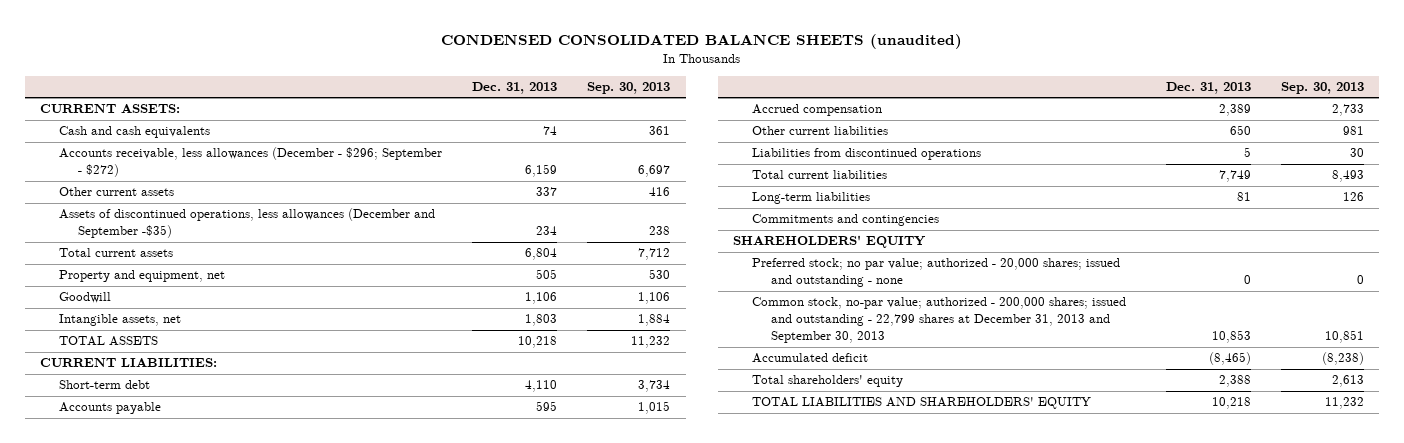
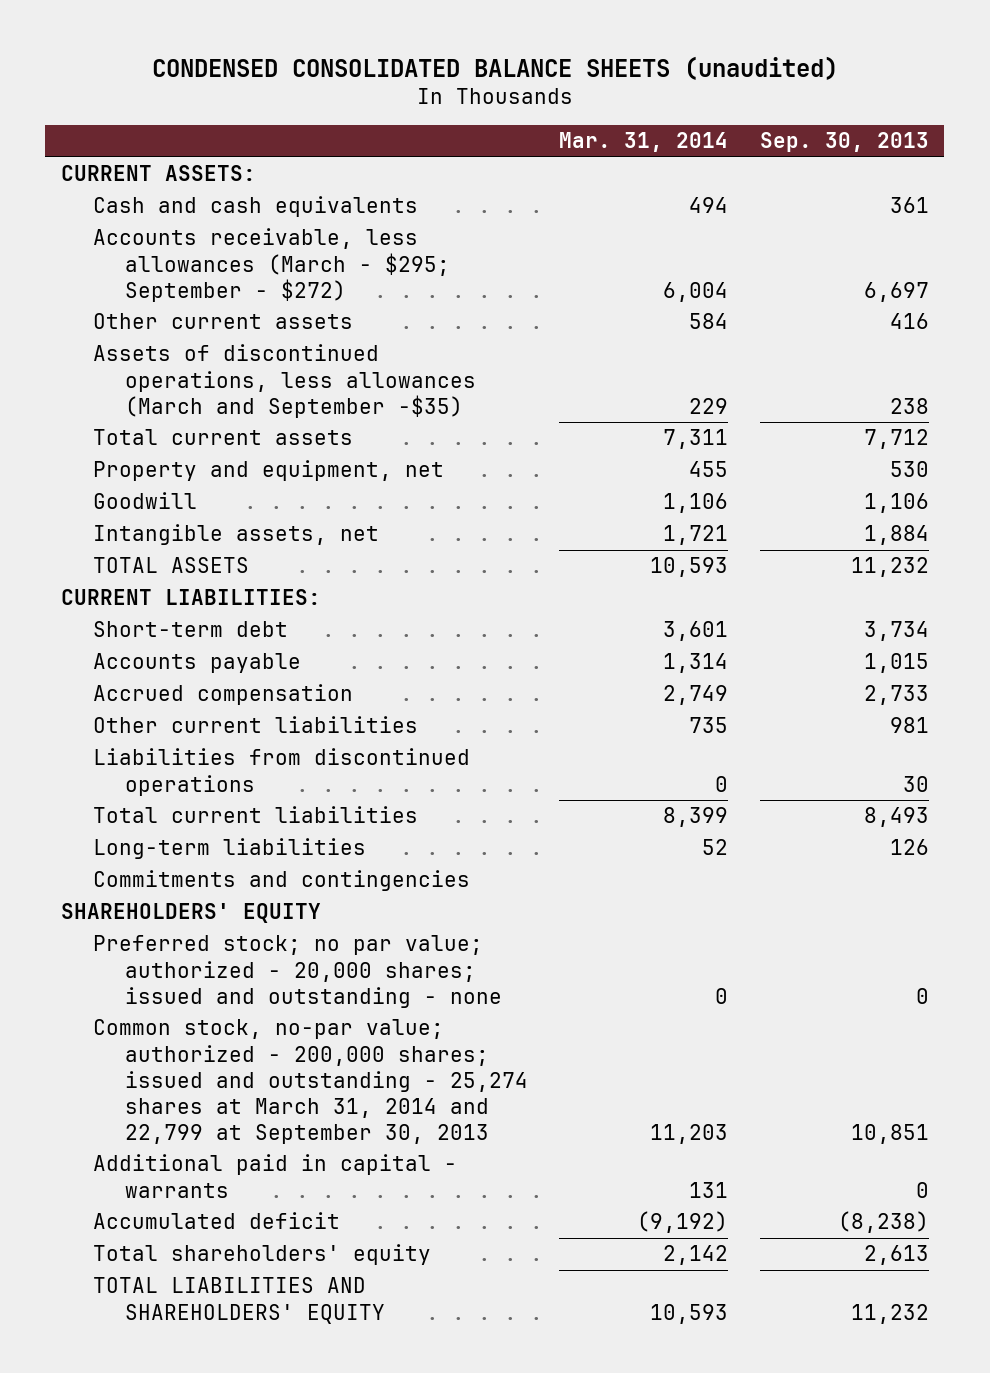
[472,82,558,95] Dec. 31, 2013 -> none
none -> [559,132,729,153] Mar. 31, 2014
[58,147,442,178] Accounts receivable, less allowances (December - $296; September - $272) -> [92,228,450,302] Accounts receivable, less allowances (March - $295; September - $272)
[58,208,435,239] Assets of discontinued operations, less allowances (December and September -$35) -> [92,344,476,418] Assets of discontinued operations, less allowances (March and September -$35)
[752,297,1127,344] Common stock, no-par value; authorized - 200,000 shares; issued and outstanding - 22,799 shares at December 31, 2013 and September 30, 2013 -> [92,1019,528,1144] Common stock, no-par value; authorized - 200,000 shares; issued and outstanding - 25,274 shares at March 31, 2014 and 22,799 at September 30, 2013
none -> [92,1154,457,1198] Additional paid in capital - warrants

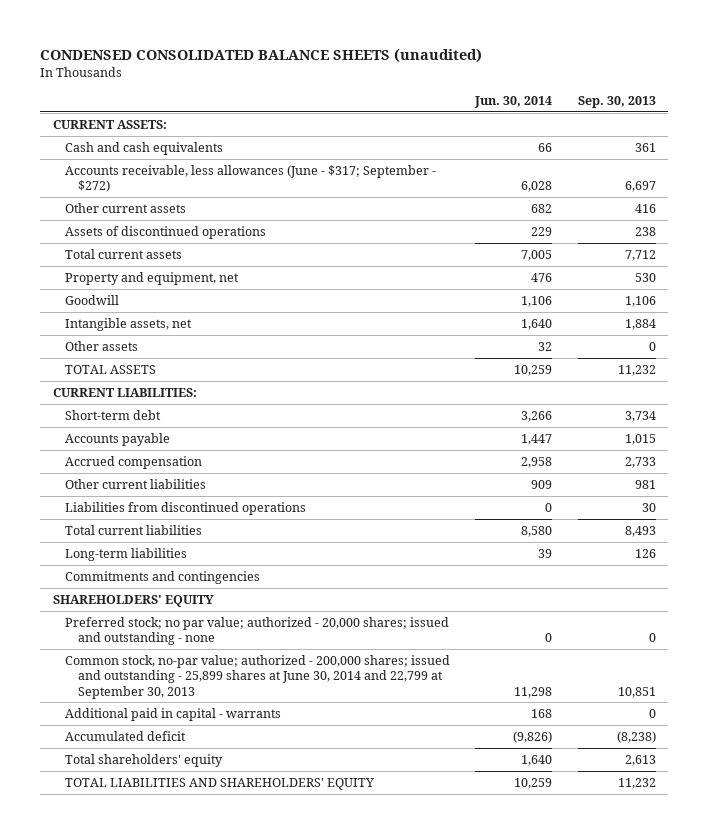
[559,132,729,153] Mar. 31, 2014 -> none
none -> [474,96,553,109] Jun. 30, 2014
[92,228,450,302] Accounts receivable, less allowances (March - $295; September - $272) -> [65,164,437,193] Accounts receivable, less allowances (June - $317; September - $272)
[92,344,476,418] Assets of discontinued operations, less allowances (March and September -$35) -> [65,225,267,239] Assets of discontinued operations
none -> [65,340,139,351] Other assets
[92,1019,528,1144] Common stock, no-par value; authorized - 200,000 shares; issued and outstanding - 25,274 shares at March 31, 2014 and 22,799 at September 30, 2013 -> [65,654,451,699] Common stock, no-par value; authorized - 200,000 shares; issued and outstanding - 25,899 shares at June 30, 2014 and 22,799 at September 30, 2013

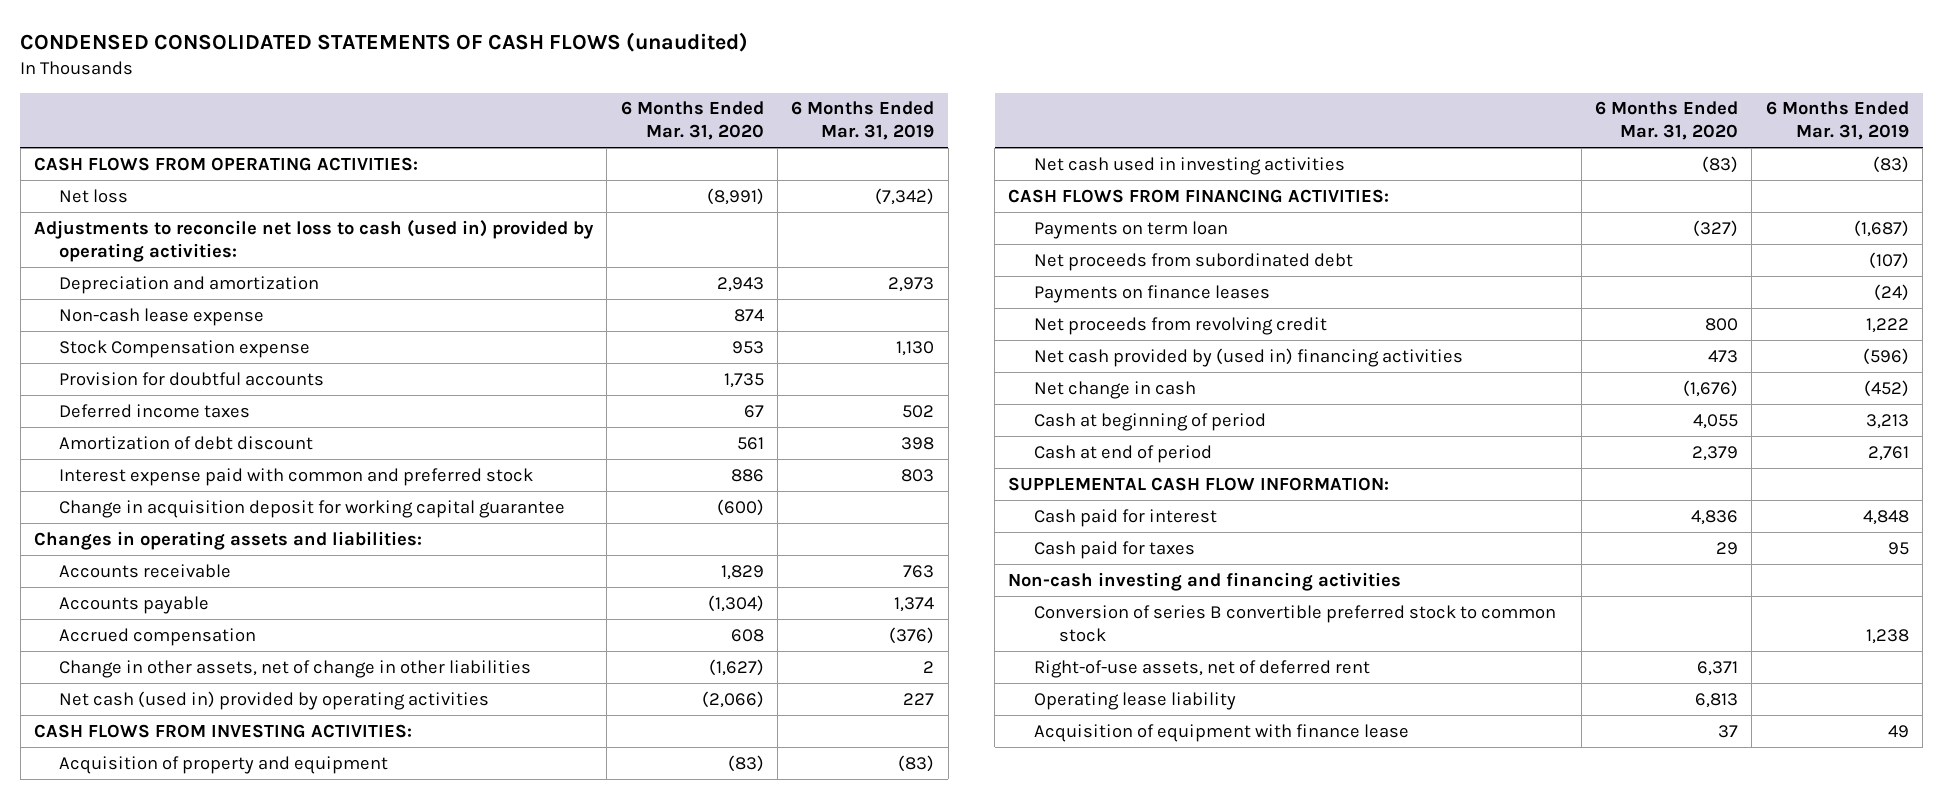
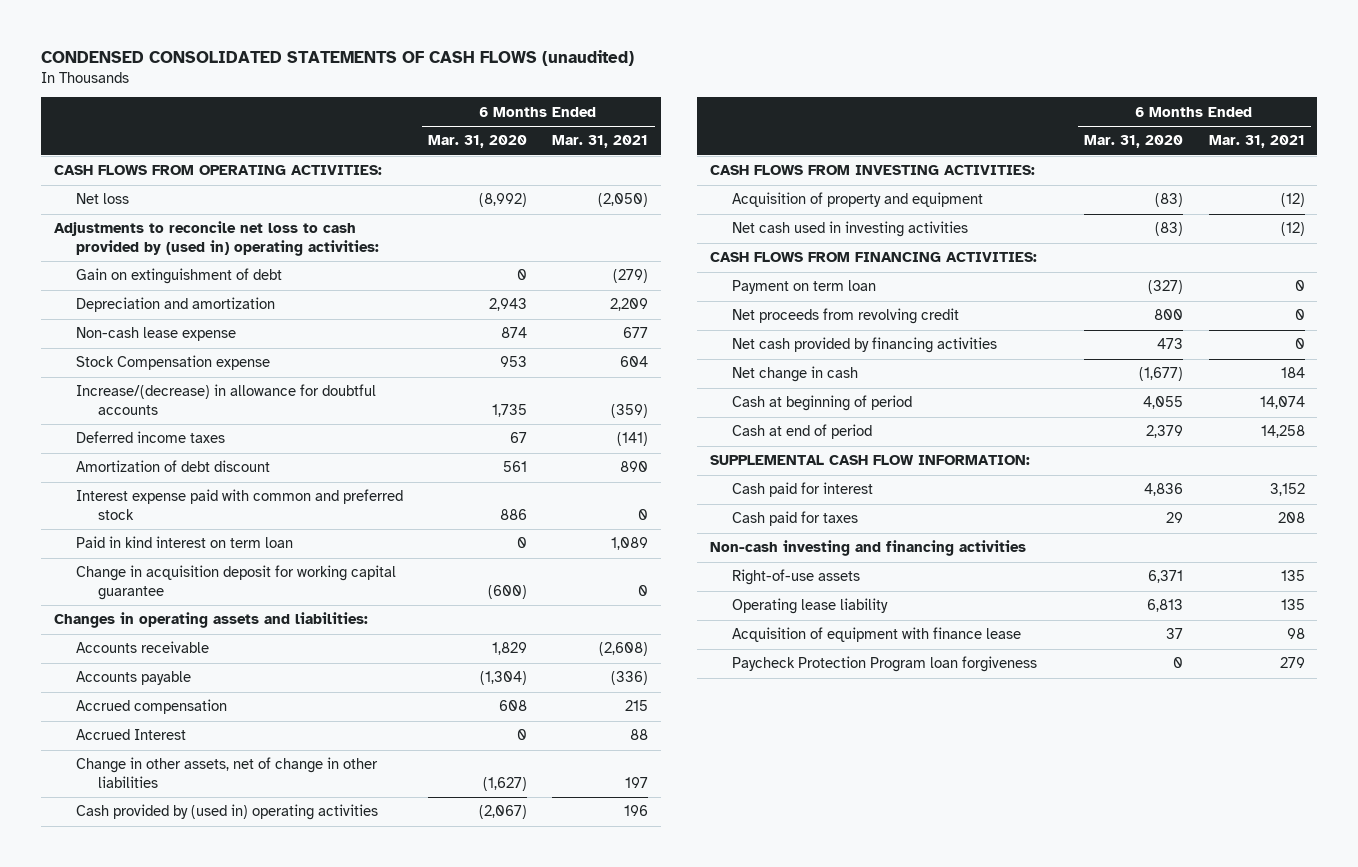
[791,101,935,141] 6 Months Ended Mar. 31, 2019 -> none
none -> [552,135,649,149] Mar. 31, 2021
[706,187,764,205] (8,991) -> [479,193,528,208] (8,992)
[34,219,595,262] Adjustments to reconcile net loss to cash (used in) provided by operating activities: -> [53,221,379,256] Adjustments to reconcile net loss to cash provided by (used in) operating activities:
none -> [75,268,282,285] Gain on extinguishment of debt
[59,371,325,386] Provision for doubtful accounts -> [75,384,376,415] Increase/(decrease) in allowance for doubtful accounts
none -> [75,536,293,549] Paid in kind interest on term loan
none -> [75,729,186,741] Accrued Interest
[59,690,490,710] Net cash (used in) provided by operating activities -> [75,804,378,821] Cash provided by (used in) operating activities
[701,690,764,708] (2,066) -> [479,805,528,820] (2,067)
[1033,252,1353,271] Net proceeds from subordinated debt -> none
[1033,284,1270,303] Payments on finance leases -> none
[1033,220,1228,239] Payments on term loan -> [731,280,876,295] Payment on term loan
[1033,347,1463,367] Net cash provided by (used in) financing activities -> [731,337,997,354] Net cash provided by financing activities
[1683,379,1739,397] (1,676) -> [1139,367,1184,382] (1,677)
[1033,604,1556,642] Conversion of series B convertible preferred stock to common stock -> none
[1033,659,1370,678] Right-of-use assets, net of deferred rent -> [731,569,860,586] Right-of-use assets
none -> [731,656,1037,673] Paycheck Protection Program loan forgiveness

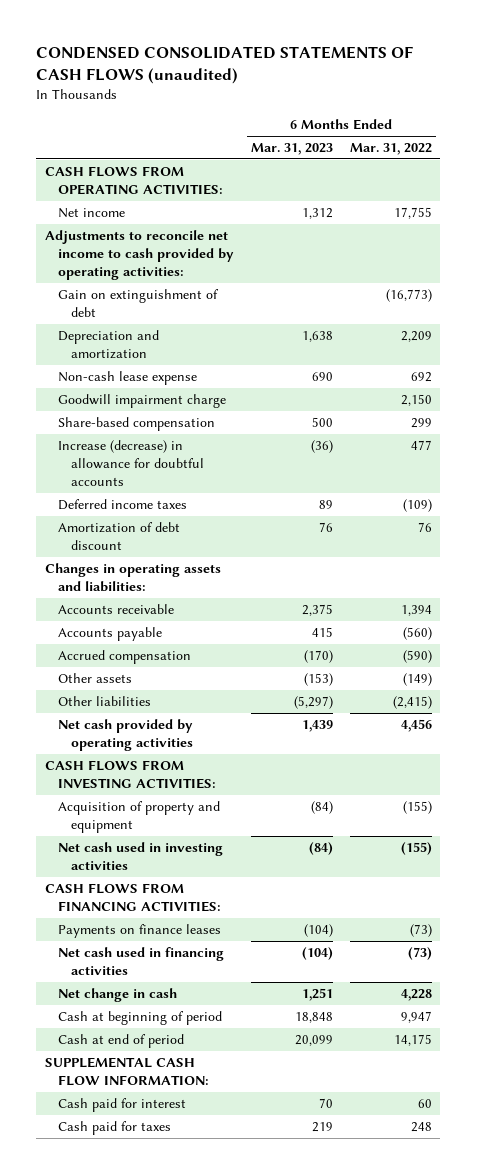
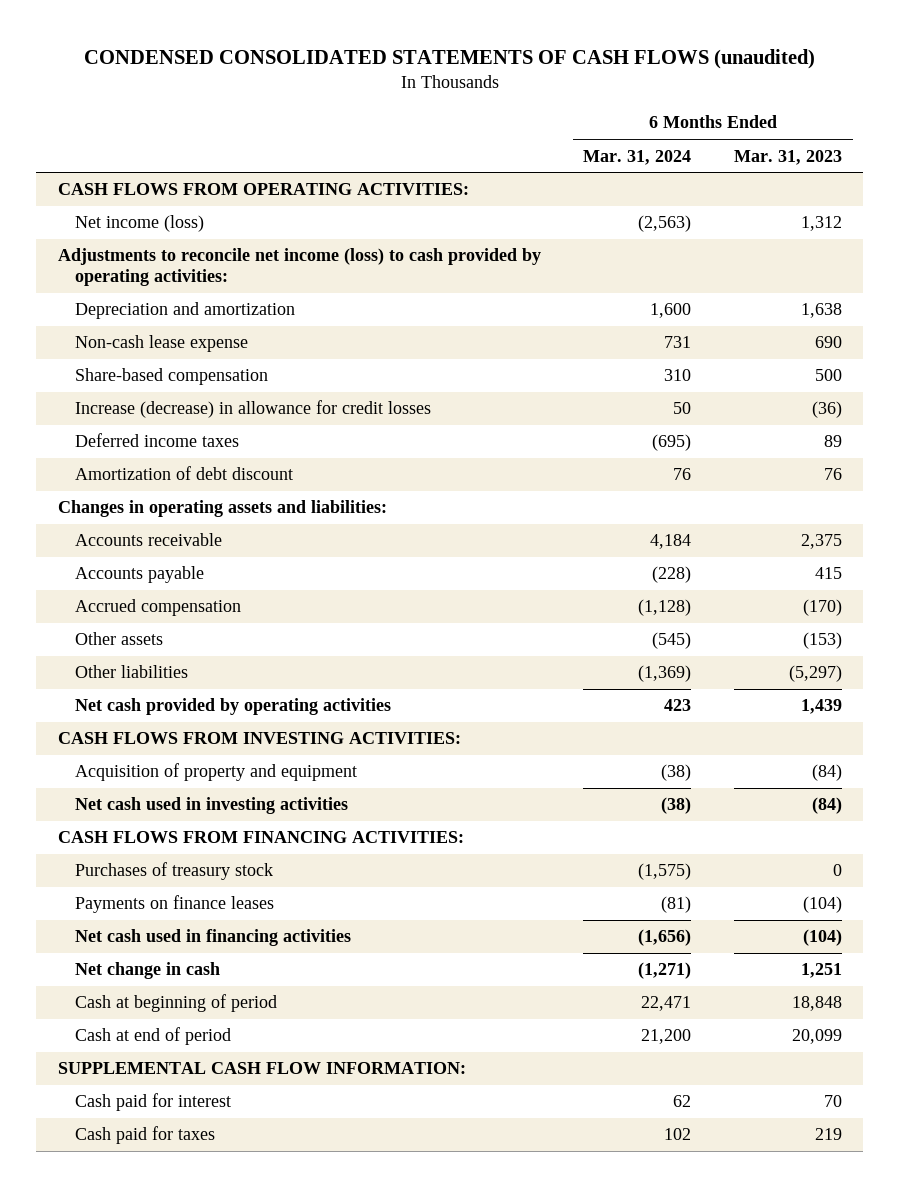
[349,142,432,155] Mar. 31, 2022 -> none
none -> [583,149,692,165] Mar. 31, 2024
[57,288,219,318] Gain on extinguishment of debt -> none
[57,207,125,218] Net income -> [75,215,205,233] Net income (loss)
[44,229,234,281] Adjustments to reconcile net income to cash provided by operating activities: -> [57,248,541,287] Adjustments to reconcile net income (loss) to cash provided by operating activities:
[57,393,226,408] Goodwill impairment charge -> none
[57,439,205,487] Increase (decrease) in allowance for doubtful accounts -> [75,400,432,419] Increase (decrease) in allowance for credit losses
none -> [75,862,274,881] Purchases of treasury stock

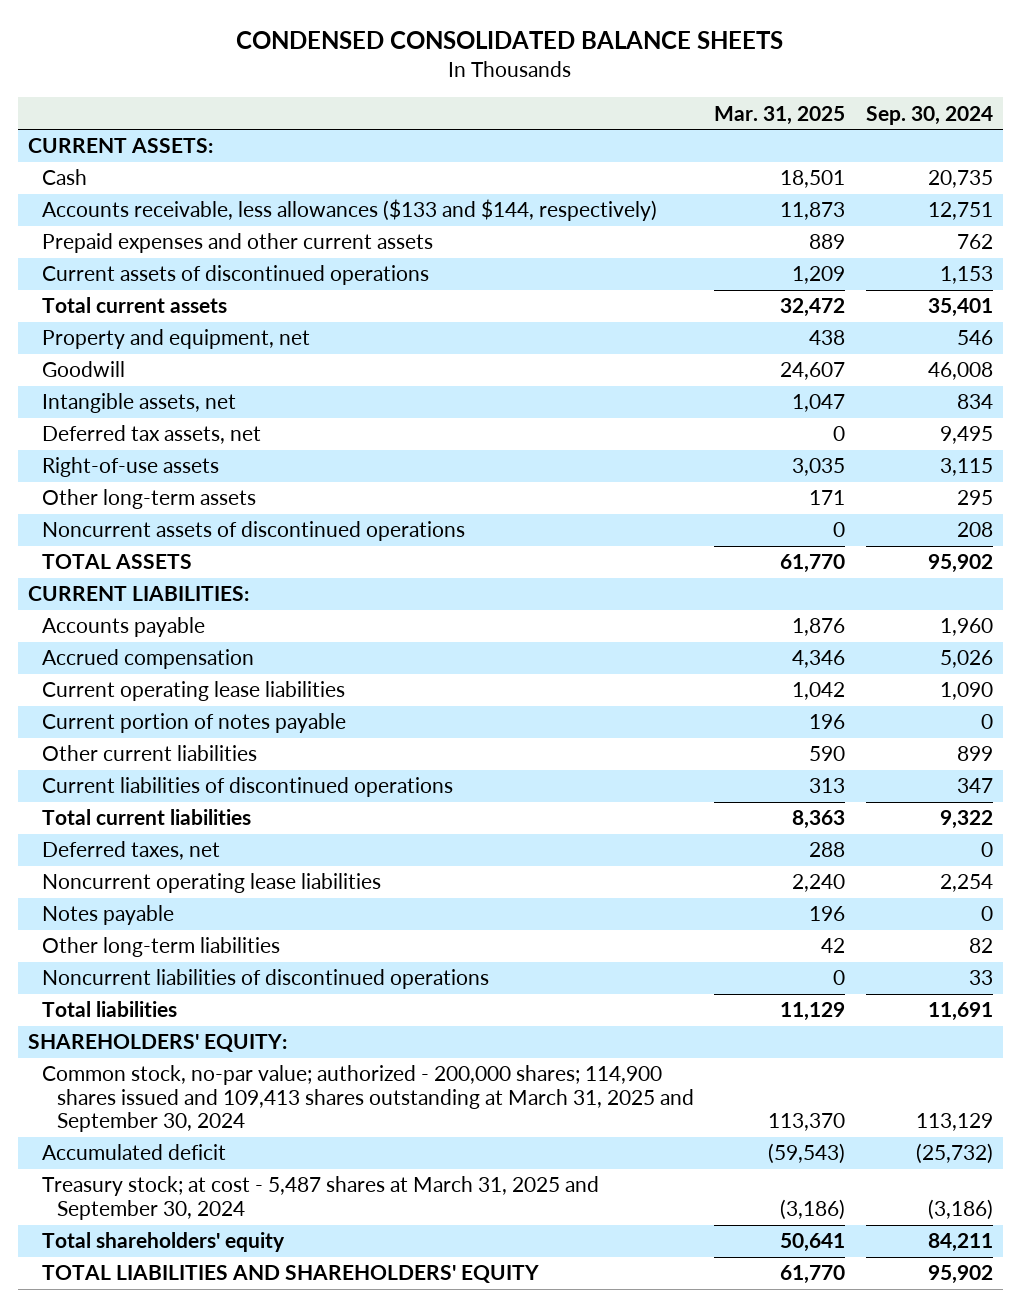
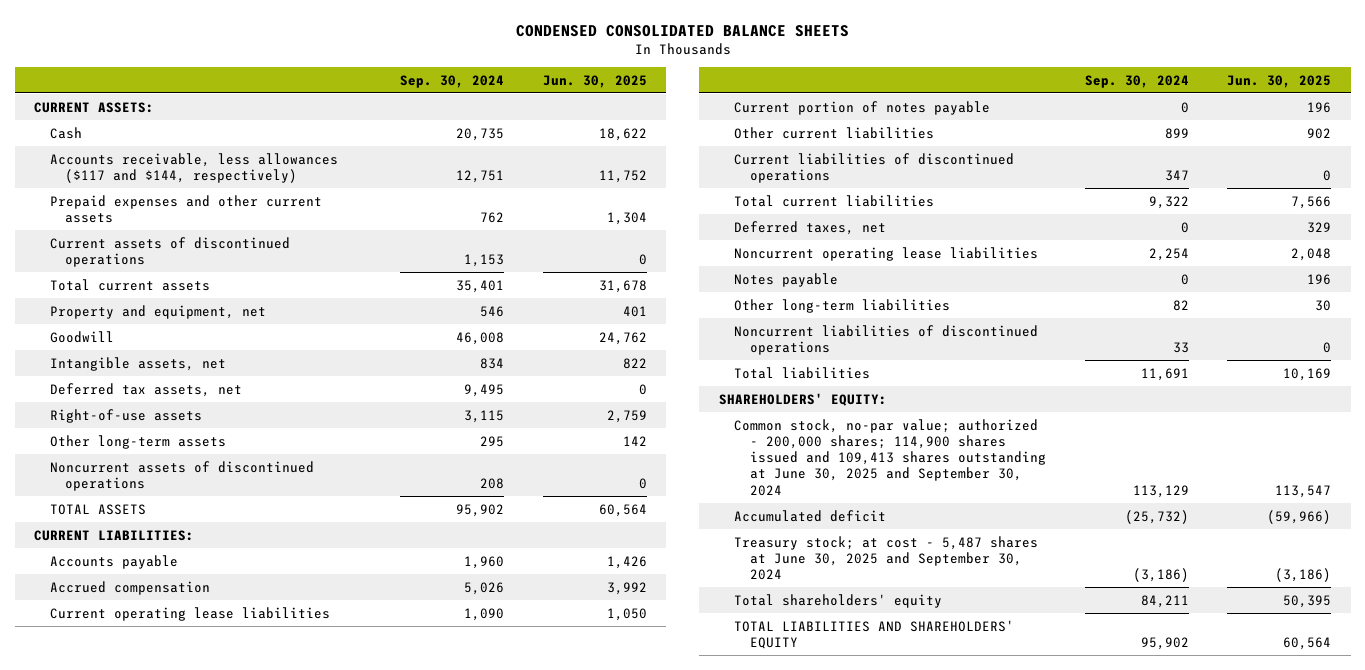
[714,105,846,125] Mar. 31, 2025 -> none
none -> [542,74,647,88] Jun. 30, 2025
[42,199,658,222] Accounts receivable, less allowances ($133 and $144, respectively) -> [49,152,338,183] Accounts receivable, less allowances ($117 and $144, respectively)
[42,1065,694,1133] Common stock, no-par value; authorized - 200,000 shares; 114,900 shares issued and 109,413 shares outstanding at March 31, 2025 and September 30, 2024 -> [734,418,1046,496] Common stock, no-par value; authorized - 200,000 shares; 114,900 shares issued and 109,413 shares outstanding at June 30, 2025 and September 30, 2024
[42,1176,600,1220] Treasury stock; at cost - 5,487 shares at March 31, 2025 and September 30, 2024 -> [734,535,1039,581] Treasury stock; at cost - 5,487 shares at June 30, 2025 and September 30, 2024

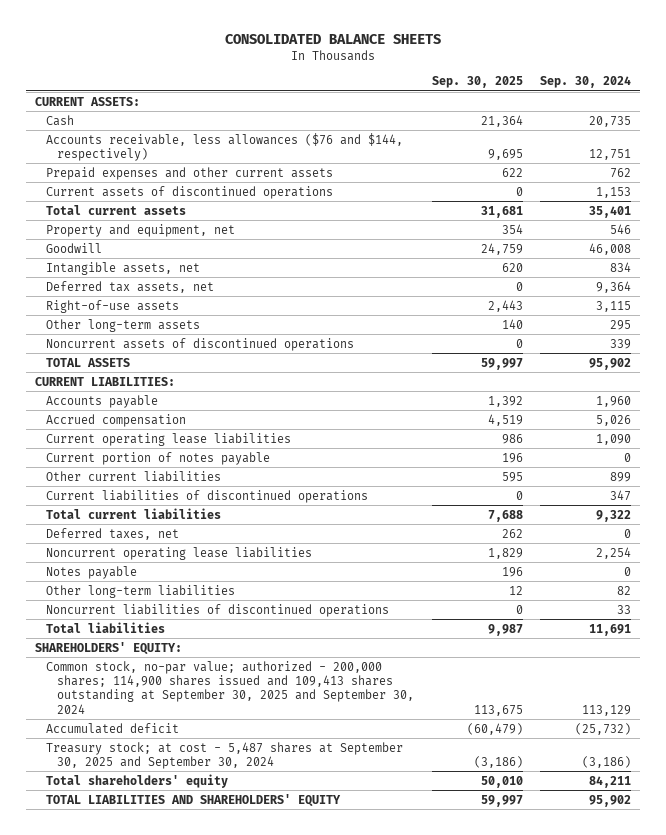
[515,24,849,37] CONDENSED CONSOLIDATED BALANCE SHEETS -> [225,34,442,45] CONSOLIDATED BALANCE SHEETS
[542,74,647,88] Jun. 30, 2025 -> none
none -> [431,76,523,89] Sep. 30, 2025
[49,152,338,183] Accounts receivable, less allowances ($117 and $144, respectively) -> [45,132,403,161] Accounts receivable, less allowances ($76 and $144, respectively)
[463,383,504,397] 9,495 -> [596,280,632,293] 9,364
[479,477,504,489] 208 -> [610,338,632,349] 339
[734,418,1046,496] Common stock, no-par value; authorized - 200,000 shares; 114,900 shares issued and 109,413 shares outstanding at June 30, 2025 and September 30, 2024 -> [45,660,415,714] Common stock, no-par value; authorized - 200,000 shares; 114,900 shares issued and 109,413 shares outstanding at September 30, 2025 and September 30, 2024
[734,535,1039,581] Treasury stock; at cost - 5,487 shares at June 30, 2025 and September 30, 2024 -> [45,741,403,769] Treasury stock; at cost - 5,487 shares at September 30, 2025 and September 30, 2024

